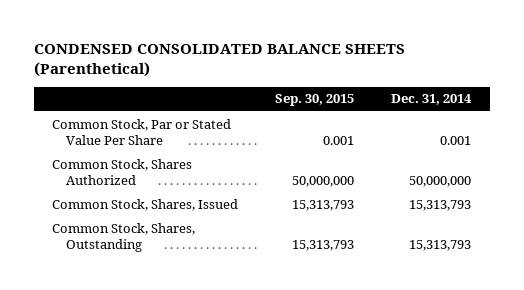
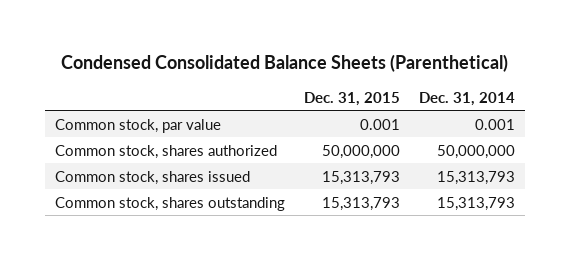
[33,43,405,77] CONDENSED CONSOLIDATED BALANCE SHEETS (Parenthetical) -> [61,53,509,72] Condensed Consolidated Balance Sheets (Parenthetical)
[275,94,355,107] Sep. 30, 2015 -> none
none -> [304,91,401,106] Dec. 31, 2015
[52,118,232,146] Common Stock, Par or Stated Value Per Share -> [55,118,222,133] Common stock, par value
[52,158,193,186] Common Stock, Shares Authorized -> [55,144,278,159] Common stock, shares authorized
[52,198,239,211] Common Stock, Shares, Issued -> [55,170,251,185] Common stock, shares issued
[52,222,196,253] Common Stock, Shares, Outstanding -> [55,196,286,211] Common stock, shares outstanding

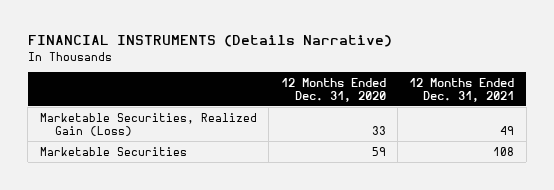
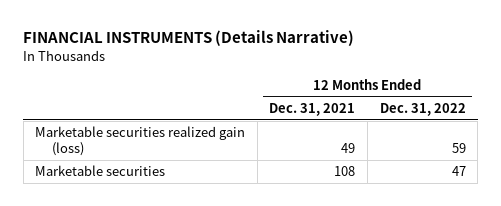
[280,77,386,102] 12 Months Ended Dec. 31, 2020 -> none
none -> [379,103,466,117] Dec. 31, 2022
[39,112,257,136] Marketable Securities, Realized Gain (Loss) -> [35,126,246,157] Marketable securities realized gain (loss)
[39,146,187,156] Marketable Securities -> [35,165,166,177] Marketable securities

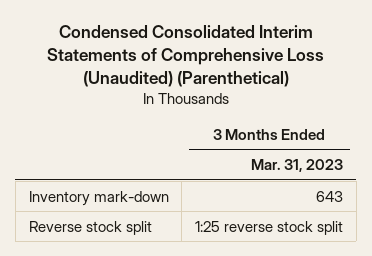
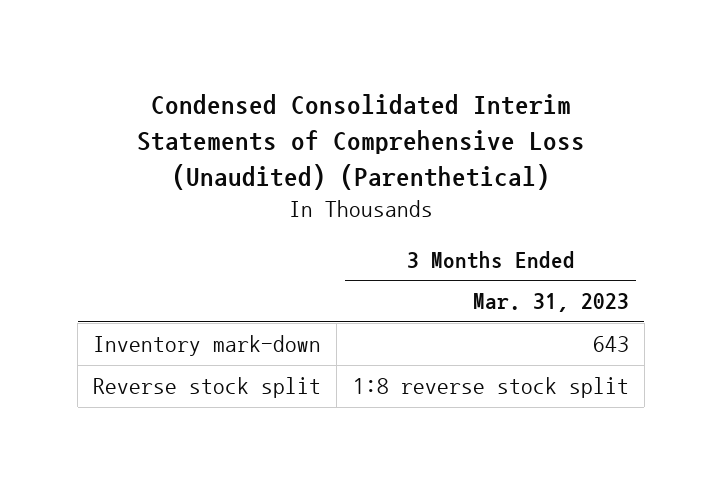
[195,220,344,235] 1:25 reverse stock split -> [352,377,629,399] 1:8 reverse stock split

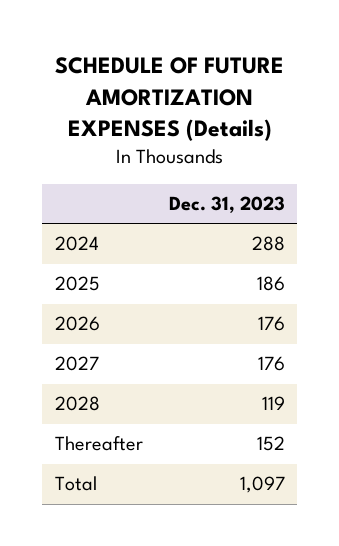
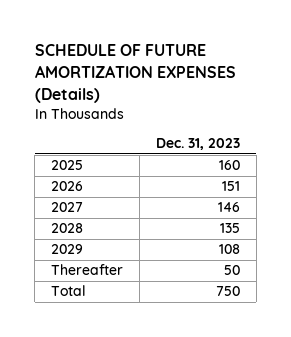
[54,236,99,252] 2024 -> none
[256,276,285,292] 186 -> [218,160,240,171] 160
[257,316,285,332] 176 -> [221,181,240,192] 151
[257,356,285,372] 176 -> [217,202,240,213] 146
[261,396,285,411] 119 -> [219,223,240,234] 135
none -> [51,244,84,255] 2029
[256,436,285,452] 152 -> [223,265,240,276] 50
[239,476,285,494] 1,097 -> [215,286,240,297] 750

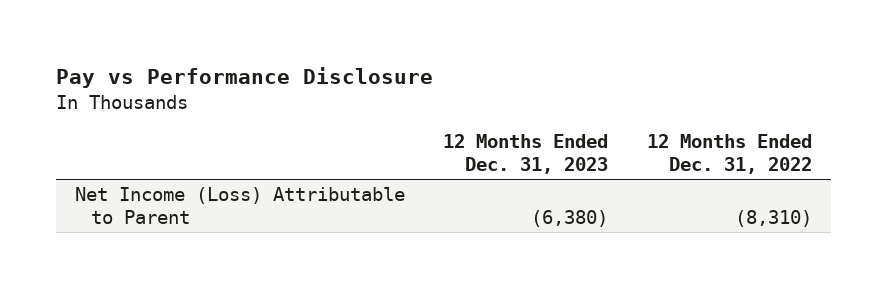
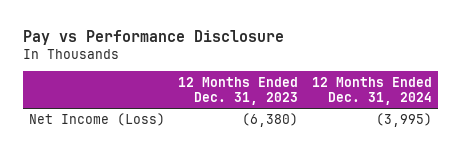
[646,134,812,175] 12 Months Ended Dec. 31, 2022 -> none
none -> [311,76,432,106] 12 Months Ended Dec. 31, 2024
[74,187,405,225] Net Income (Loss) Attributable to Parent -> [29,113,166,127] Net Income (Loss)

